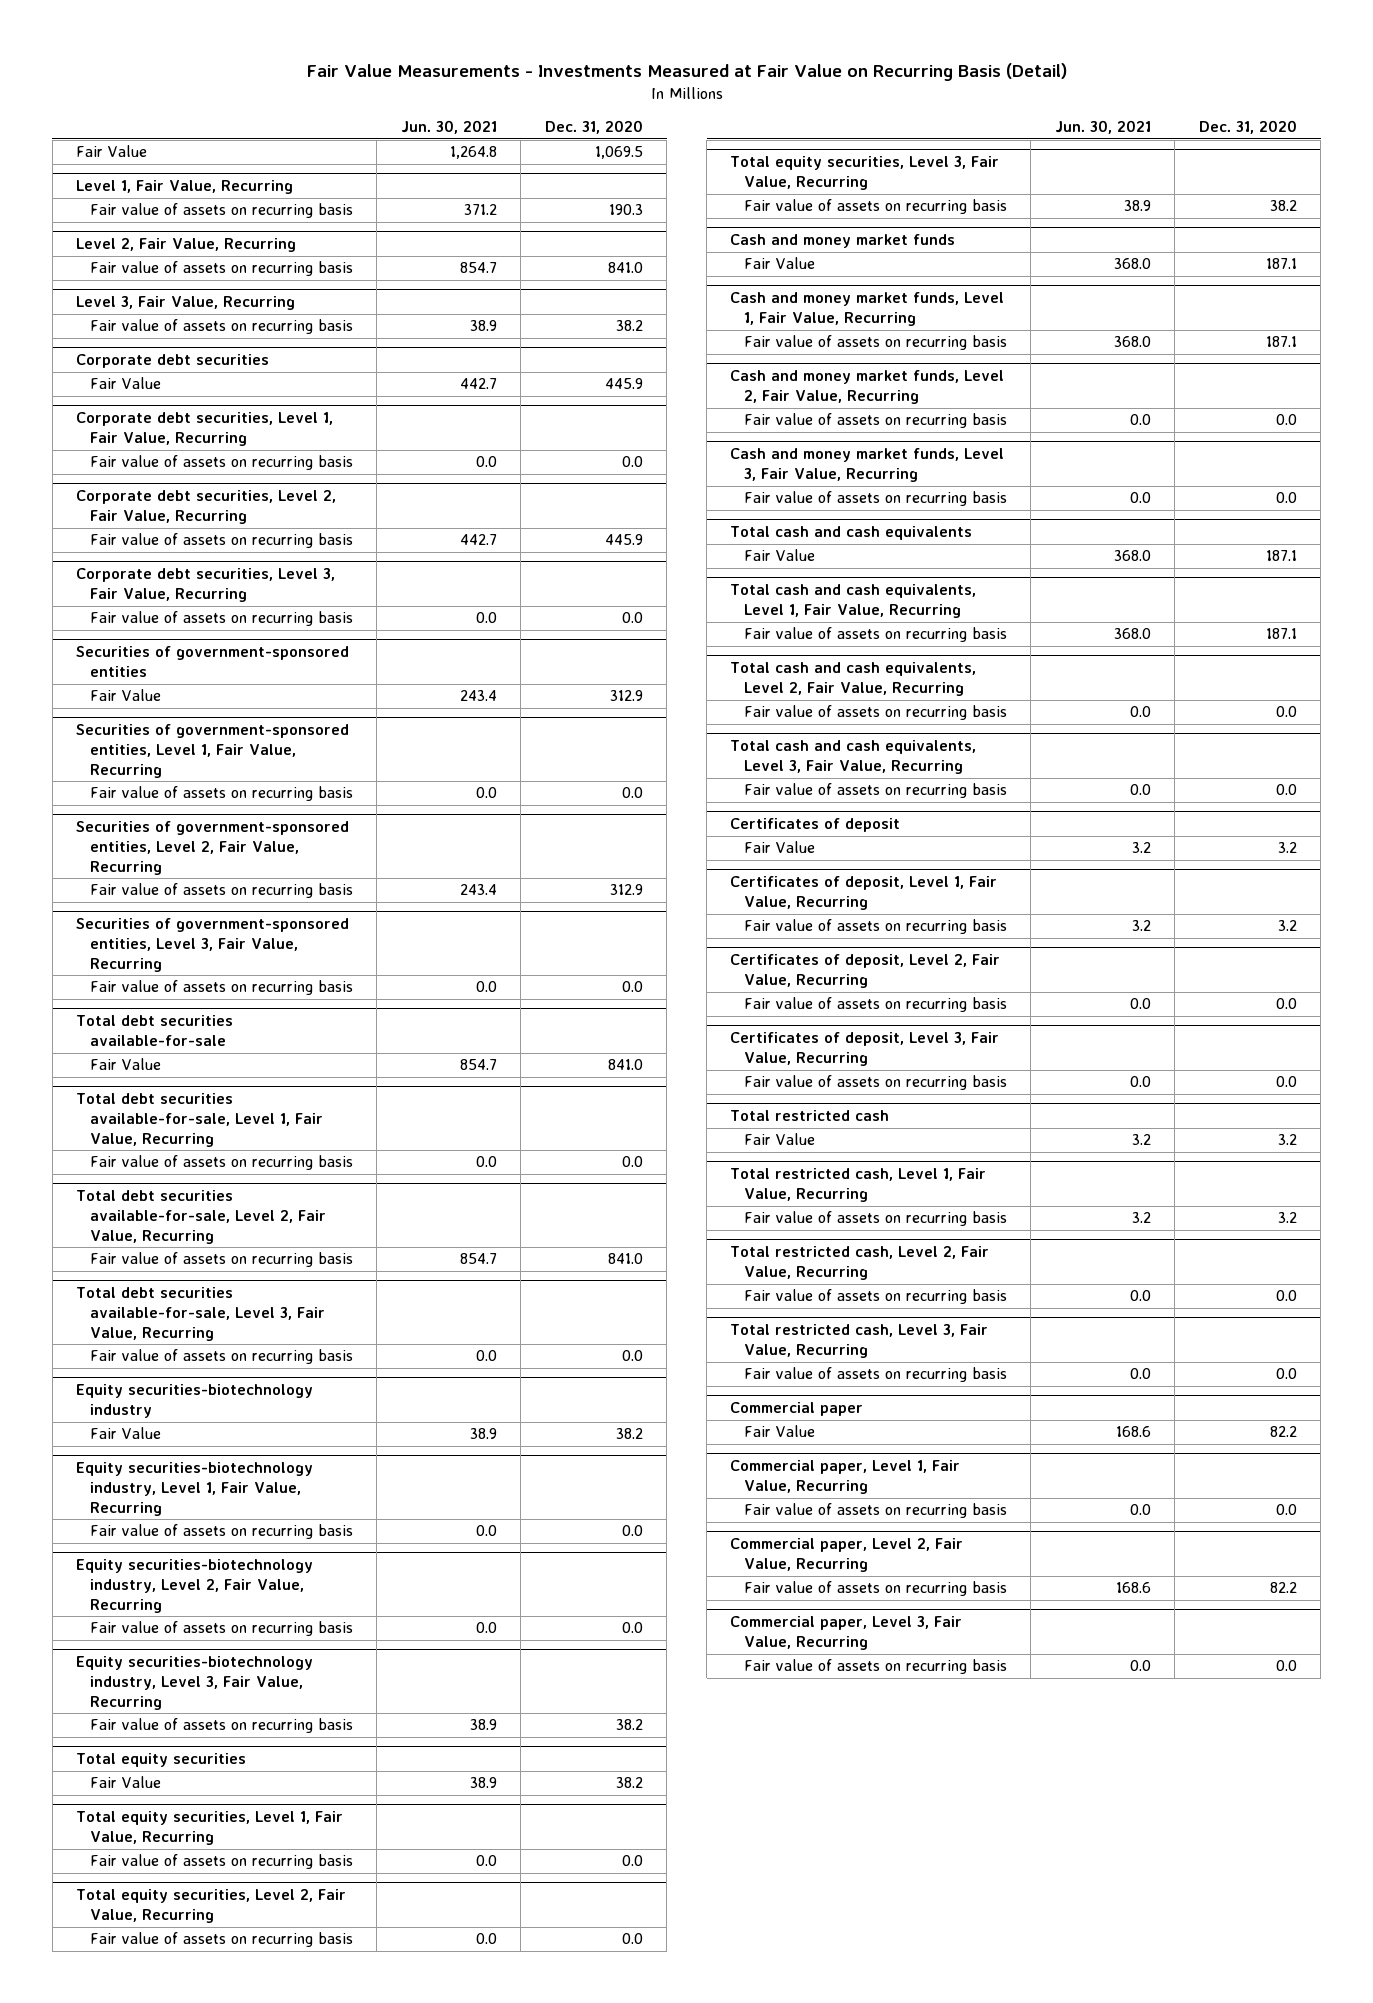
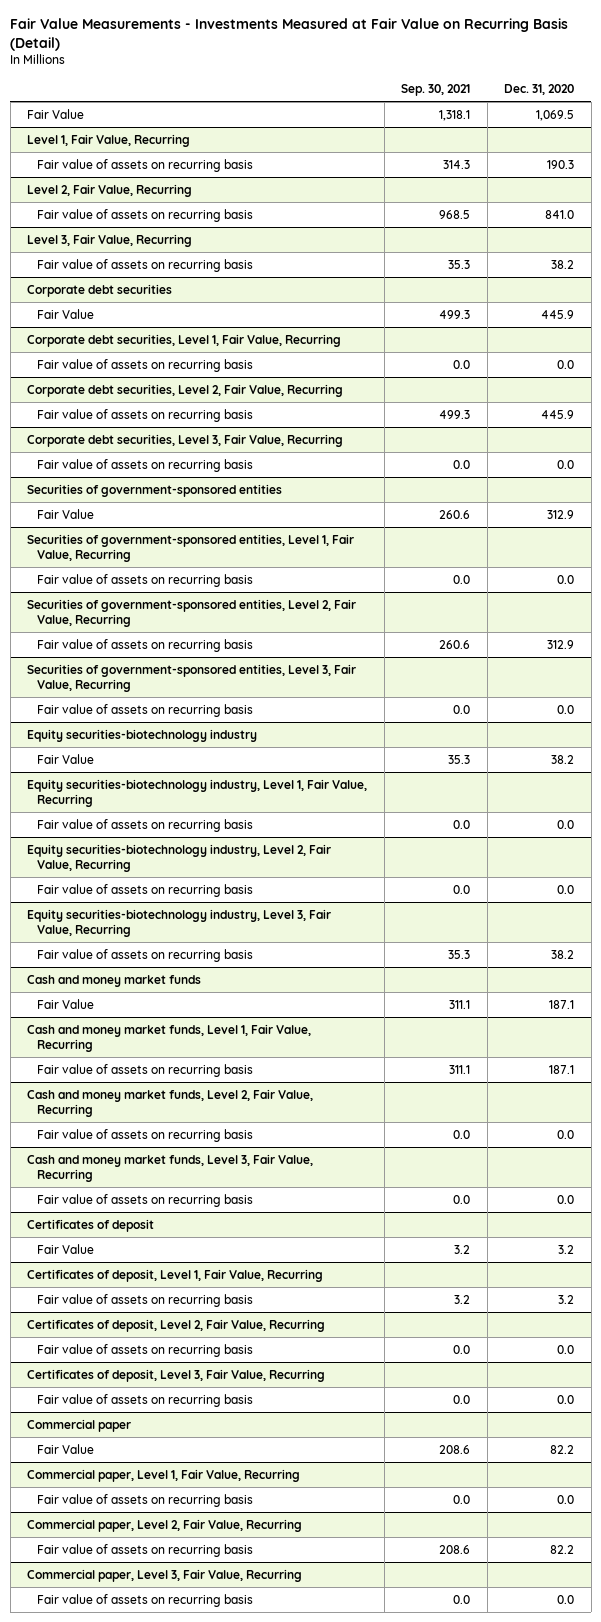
[400,120,497,135] Jun. 30, 2021 -> none
none -> [401,84,471,97] Sep. 30, 2021
[76,1015,234,1047] Total debt securities available-for-sale -> none
[89,1058,161,1071] Fair Value -> none
[76,1093,323,1147] Total debt securities available-for-sale, Level 1, Fair Value, Recurring -> none
[89,1155,353,1171] Fair value of assets on recurring basis -> none
[76,1190,326,1244] Total debt securities available-for-sale, Level 2, Fair Value, Recurring -> none
[89,1252,353,1268] Fair value of assets on recurring basis -> none
[76,1287,325,1341] Total debt securities available-for-sale, Level 3, Fair Value, Recurring -> none
[89,1349,353,1365] Fair value of assets on recurring basis -> none
[76,1753,247,1768] Total equity securities -> none
[89,1776,161,1789] Fair Value -> none
[76,1811,344,1846] Total equity securities, Level 1, Fair Value, Recurring -> none
[89,1854,353,1870] Fair value of assets on recurring basis -> none
[76,1889,347,1924] Total equity securities, Level 2, Fair Value, Recurring -> none
[89,1932,353,1948] Fair value of assets on recurring basis -> none
[730,156,1000,191] Total equity securities, Level 3, Fair Value, Recurring -> none
[744,199,1008,215] Fair value of assets on recurring basis -> none
[730,526,973,541] Total cash and cash equivalents -> none
[744,549,816,562] Fair Value -> none
[730,584,977,619] Total cash and cash equivalents, Level 1, Fair Value, Recurring -> none
[744,627,1008,643] Fair value of assets on recurring basis -> none
[730,662,977,697] Total cash and cash equivalents, Level 2, Fair Value, Recurring -> none
[744,705,1008,721] Fair value of assets on recurring basis -> none
[730,740,977,775] Total cash and cash equivalents, Level 3, Fair Value, Recurring -> none
[744,783,1008,799] Fair value of assets on recurring basis -> none
[730,1110,890,1122] Total restricted cash -> none
[744,1133,816,1146] Fair Value -> none
[730,1168,987,1203] Total restricted cash, Level 1, Fair Value, Recurring -> none
[744,1211,1008,1227] Fair value of assets on recurring basis -> none
[730,1246,990,1281] Total restricted cash, Level 2, Fair Value, Recurring -> none
[744,1289,1008,1305] Fair value of assets on recurring basis -> none
[730,1324,989,1359] Total restricted cash, Level 3, Fair Value, Recurring -> none
[744,1367,1008,1383] Fair value of assets on recurring basis -> none

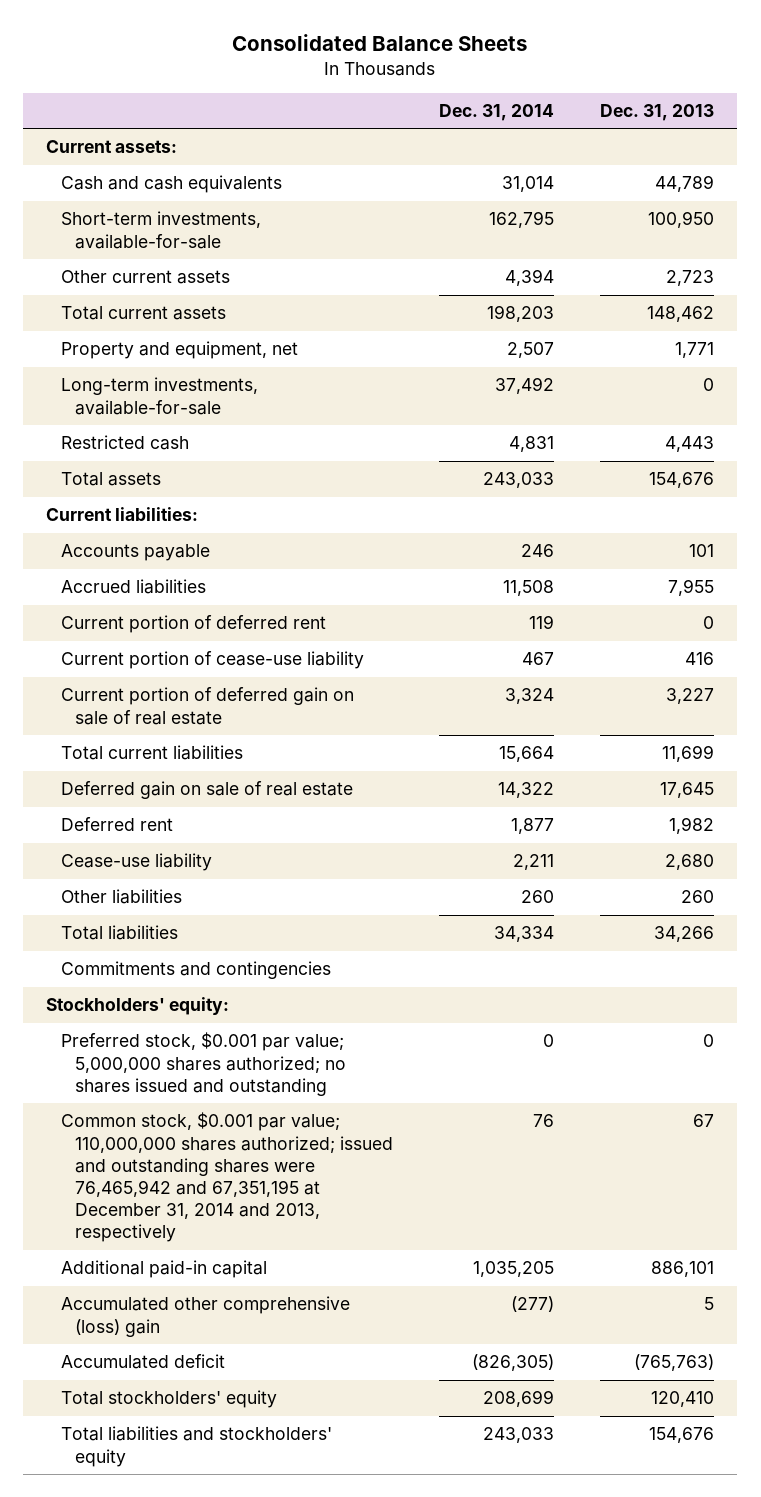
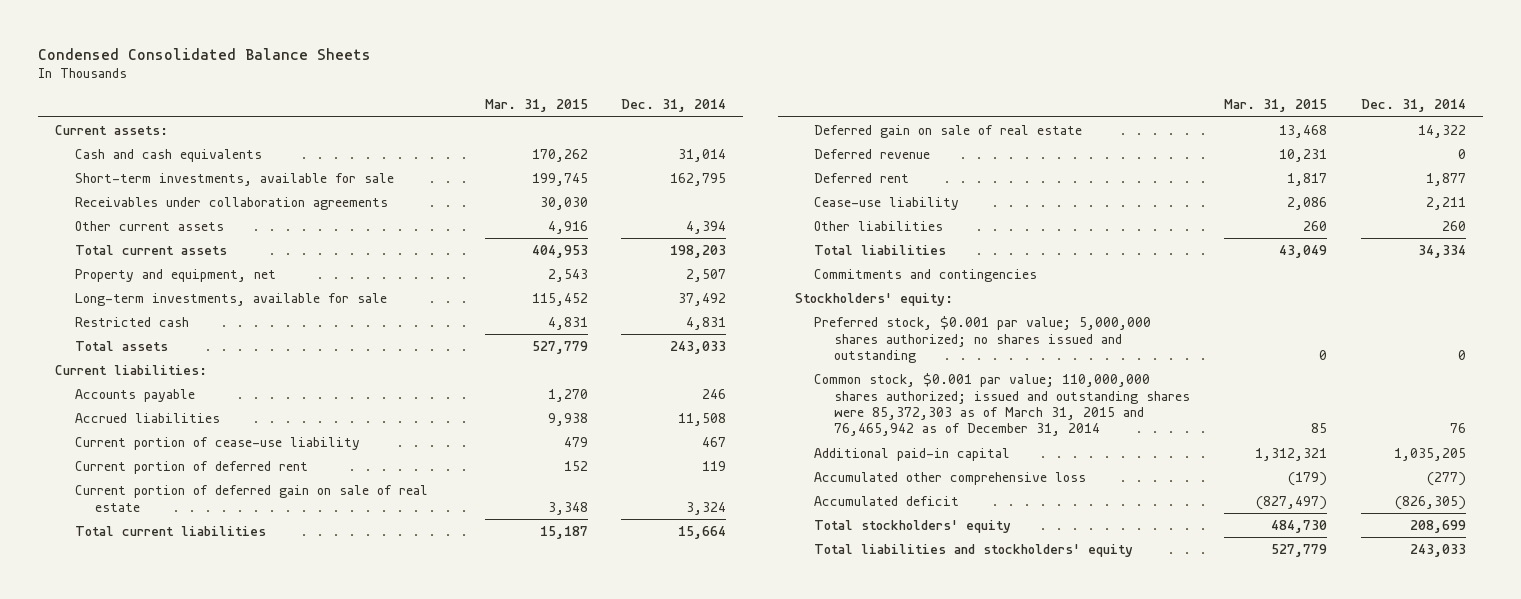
[232,33,528,51] Consolidated Balance Sheets -> [38,47,372,60] Condensed Consolidated Balance Sheets
[600,103,715,121] Dec. 31, 2013 -> none
none -> [484,99,588,113] Mar. 31, 2015
[60,211,261,249] Short-term investments, available-for-sale -> [75,173,395,187] Short-term investments, available for sale
none -> [75,197,389,211] Receivables under collaboration agreements
[60,377,258,415] Long-term investments, available-for-sale -> [75,293,388,307] Long-term investments, available for sale
[60,615,326,634] Current portion of deferred rent -> [75,461,309,475] Current portion of deferred rent
none -> [814,149,931,160] Deferred revenue
[60,1112,394,1243] Common stock, $0.001 par value; 110,000,000 shares authorized; issued and outstanding shares were 76,465,942 and 67,351,195 at December 31, 2014 and 2013, respectively -> [814,373,1191,437] Common stock, $0.001 par value; 110,000,000 shares authorized; issued and outstanding shares were 85,372,303 as of March 31, 2015 and 76,465,942 as of December 31, 2014
[60,1296,350,1337] Accumulated other comprehensive (loss) gain -> [814,472,1087,486] Accumulated other comprehensive loss

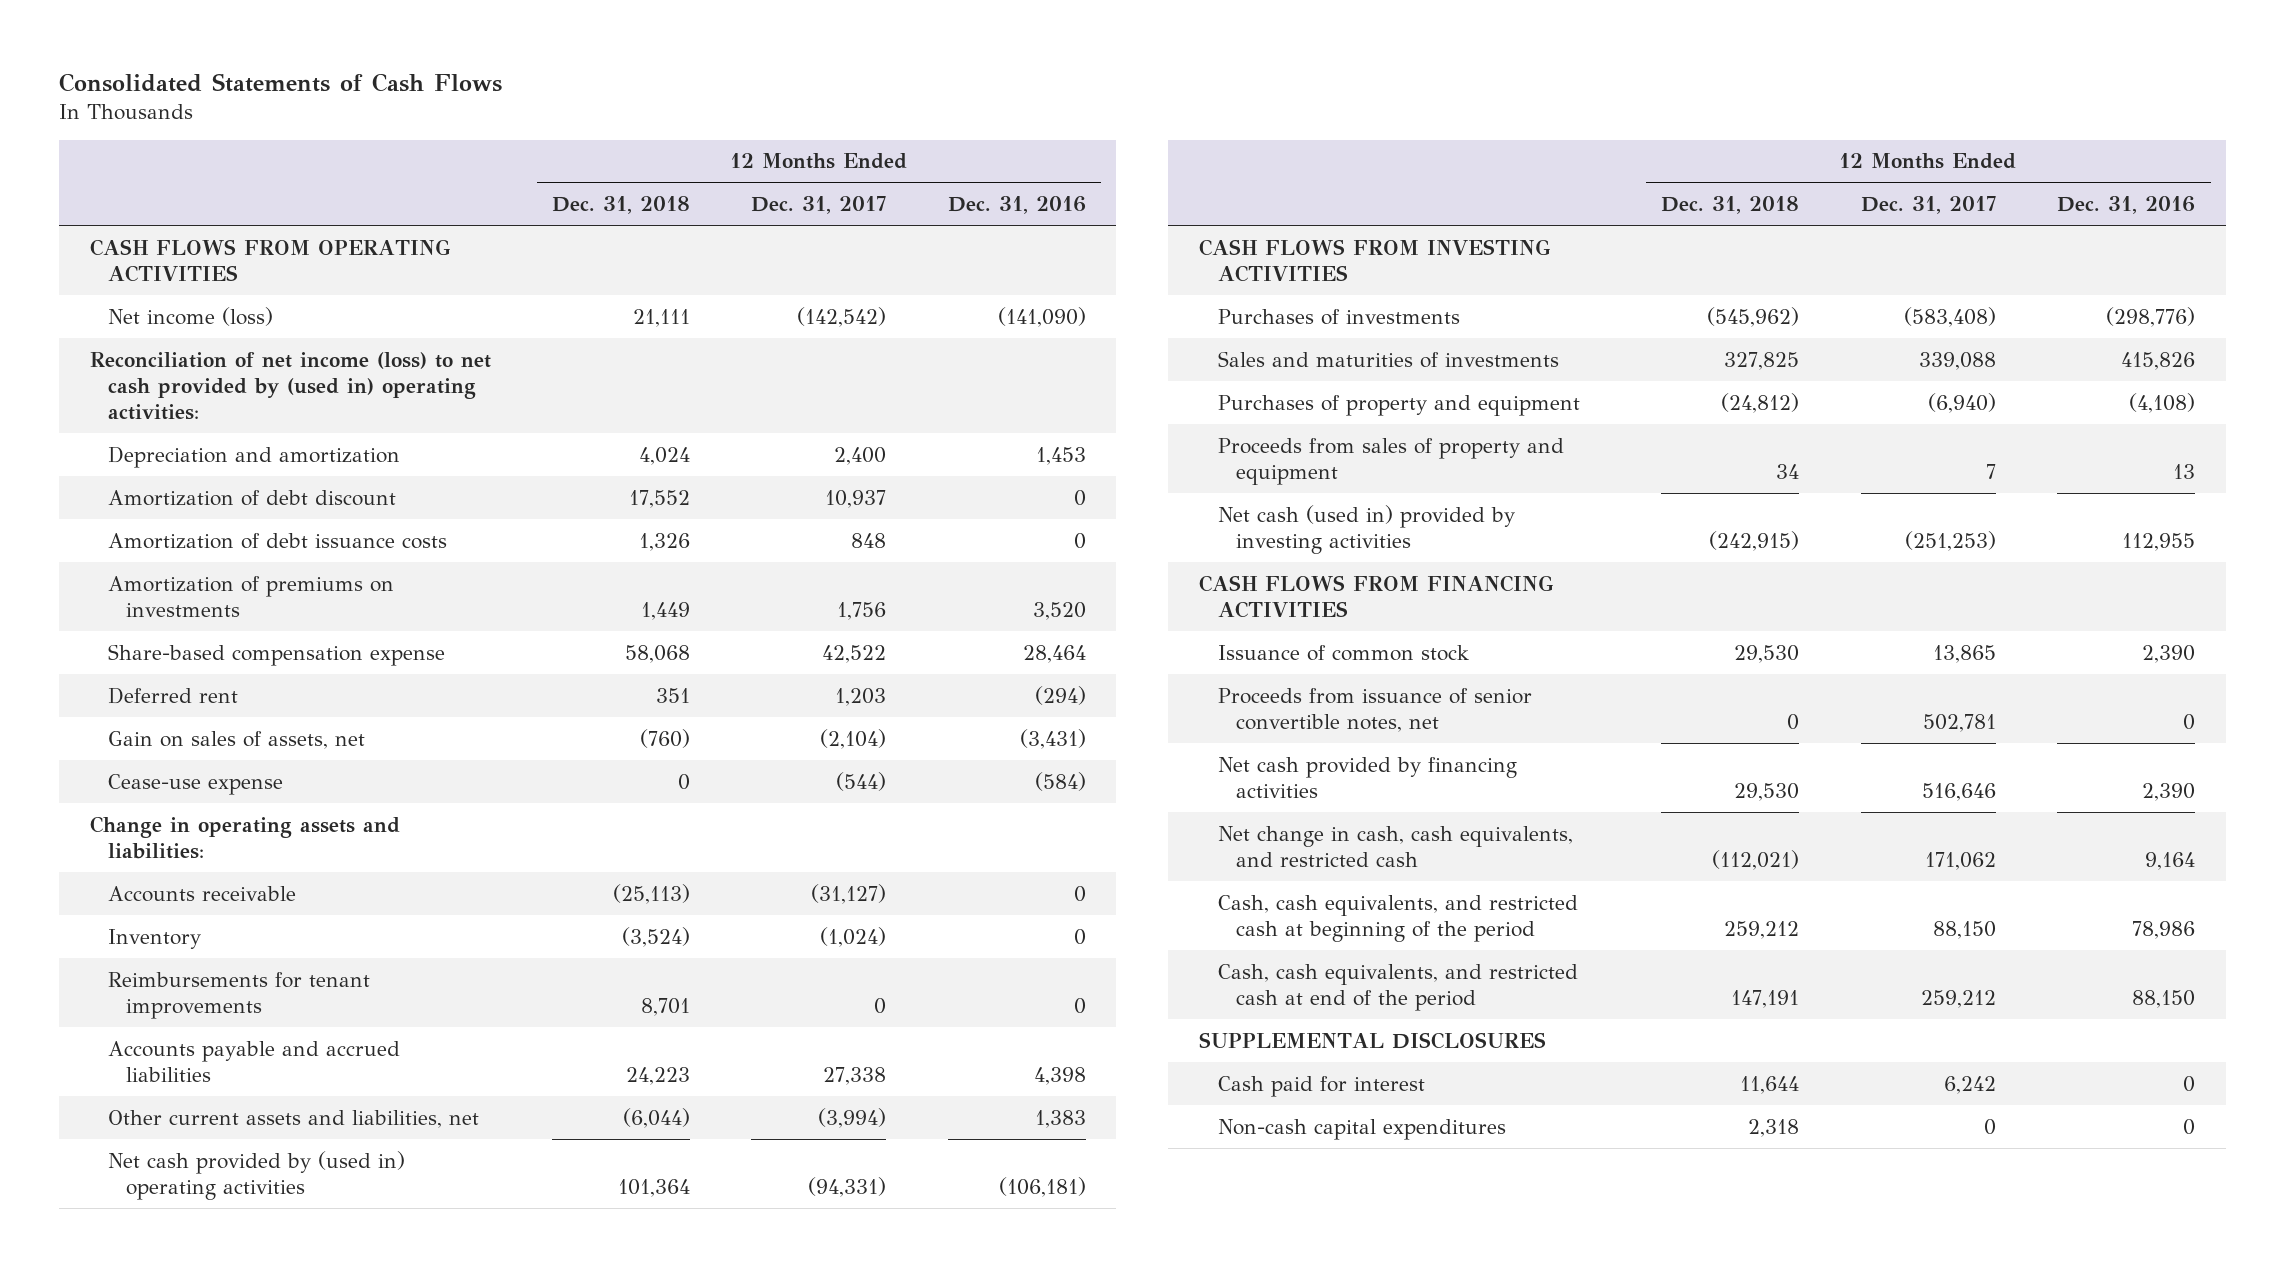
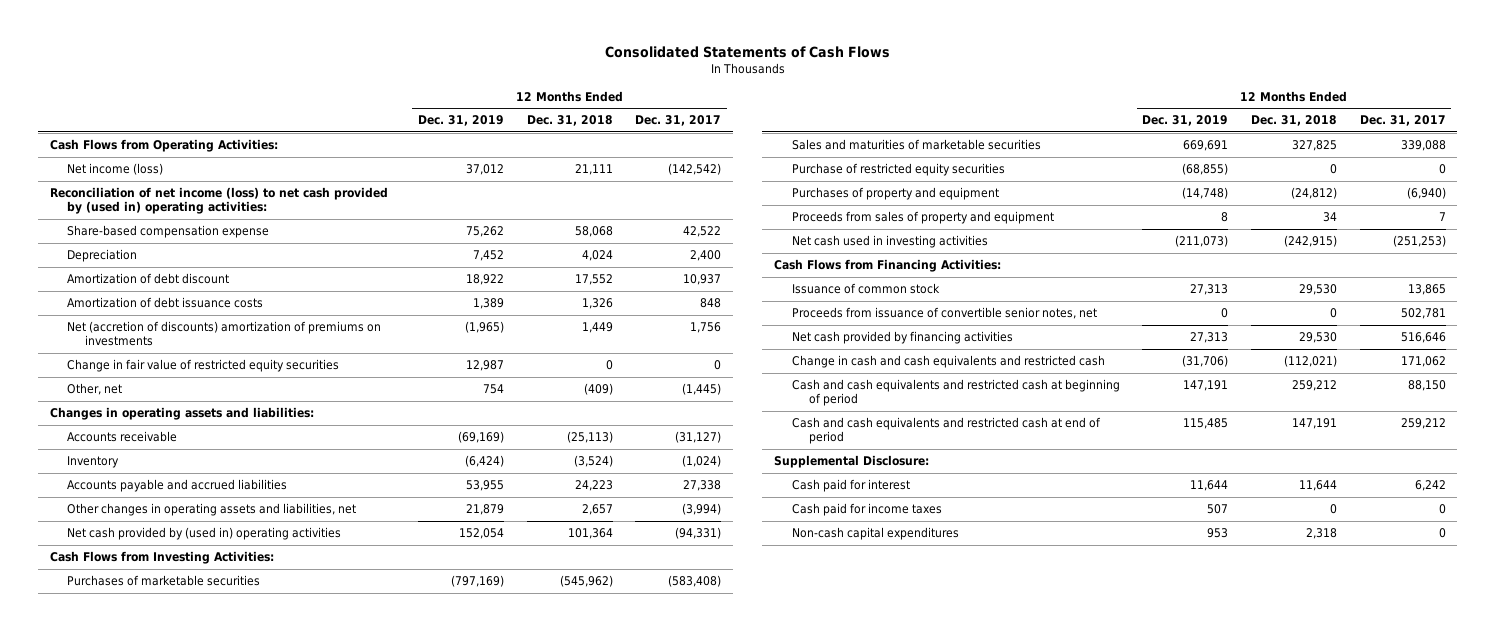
[947,196,1086,215] Dec. 31, 2016 -> none
none -> [418,115,505,127] Dec. 31, 2019
[89,238,451,282] CASH FLOWS FROM OPERATING ACTIVITIES -> [49,139,278,153] Cash Flows from Operating Activities:
[107,643,445,666] Share-based compensation expense -> [67,225,270,239] Share-based compensation expense
[107,445,400,468] Depreciation and amortization -> [67,249,138,263] Depreciation
[107,686,238,704] Deferred rent -> none
[107,730,365,749] Gain on sales of assets, net -> none
[107,773,283,795] Cease-use expense -> none
[107,575,394,617] Amortization of premiums on investments -> [67,321,382,347] Net (accretion of discounts) amortization of premiums on investments
none -> [67,359,340,373] Change in fair value of restricted equity securities
none -> [67,383,123,396] Other, net
[89,815,400,859] Change in operating assets and liabilities: -> [49,407,314,421] Changes in operating assets and liabilities:
[107,971,370,1019] Reimbursements for tenant improvements -> none
[107,1109,479,1128] Other current assets and liabilities, net -> [67,503,357,517] Other changes in operating assets and liabilities, net
[622,1107,690,1128] (6,044) -> [581,504,613,516] 2,657
[1199,238,1552,282] CASH FLOWS FROM INVESTING ACTIVITIES -> [49,551,274,565] Cash Flows from Investing Activities:
[1217,308,1460,325] Purchases of investments -> [67,575,261,587] Purchases of marketable securities
[1217,350,1559,368] Sales and maturities of investments -> [791,139,1041,151] Sales and maturities of marketable securities
none -> [791,163,1005,177] Purchase of restricted equity securities
[1217,504,1515,554] Net cash (used in) provided by investing activities -> [791,235,988,249] Net cash used in investing activities
[1199,574,1555,618] CASH FLOWS FROM FINANCING ACTIVITIES -> [773,259,1001,273] Cash Flows from Financing Activities:
[1217,687,1532,732] Proceeds from issuance of senior convertible notes, net -> [791,307,1097,320] Proceeds from issuance of convertible senior notes, net
[1217,825,1573,867] Net change in cash, cash equivalents, and restricted cash -> [791,355,1105,369] Change in cash and cash equivalents and restricted cash
[1217,894,1578,942] Cash, cash equivalents, and restricted cash at beginning of the period -> [791,379,1120,407] Cash and cash equivalents and restricted cash at beginning of period
[1217,963,1578,1011] Cash, cash equivalents, and restricted cash at end of the period -> [791,417,1101,445] Cash and cash equivalents and restricted cash at end of period
[1199,1031,1547,1049] SUPPLEMENTAL DISCLOSURES -> [773,455,929,469] Supplemental Disclosure:
none -> [791,503,942,517] Cash paid for income taxes

